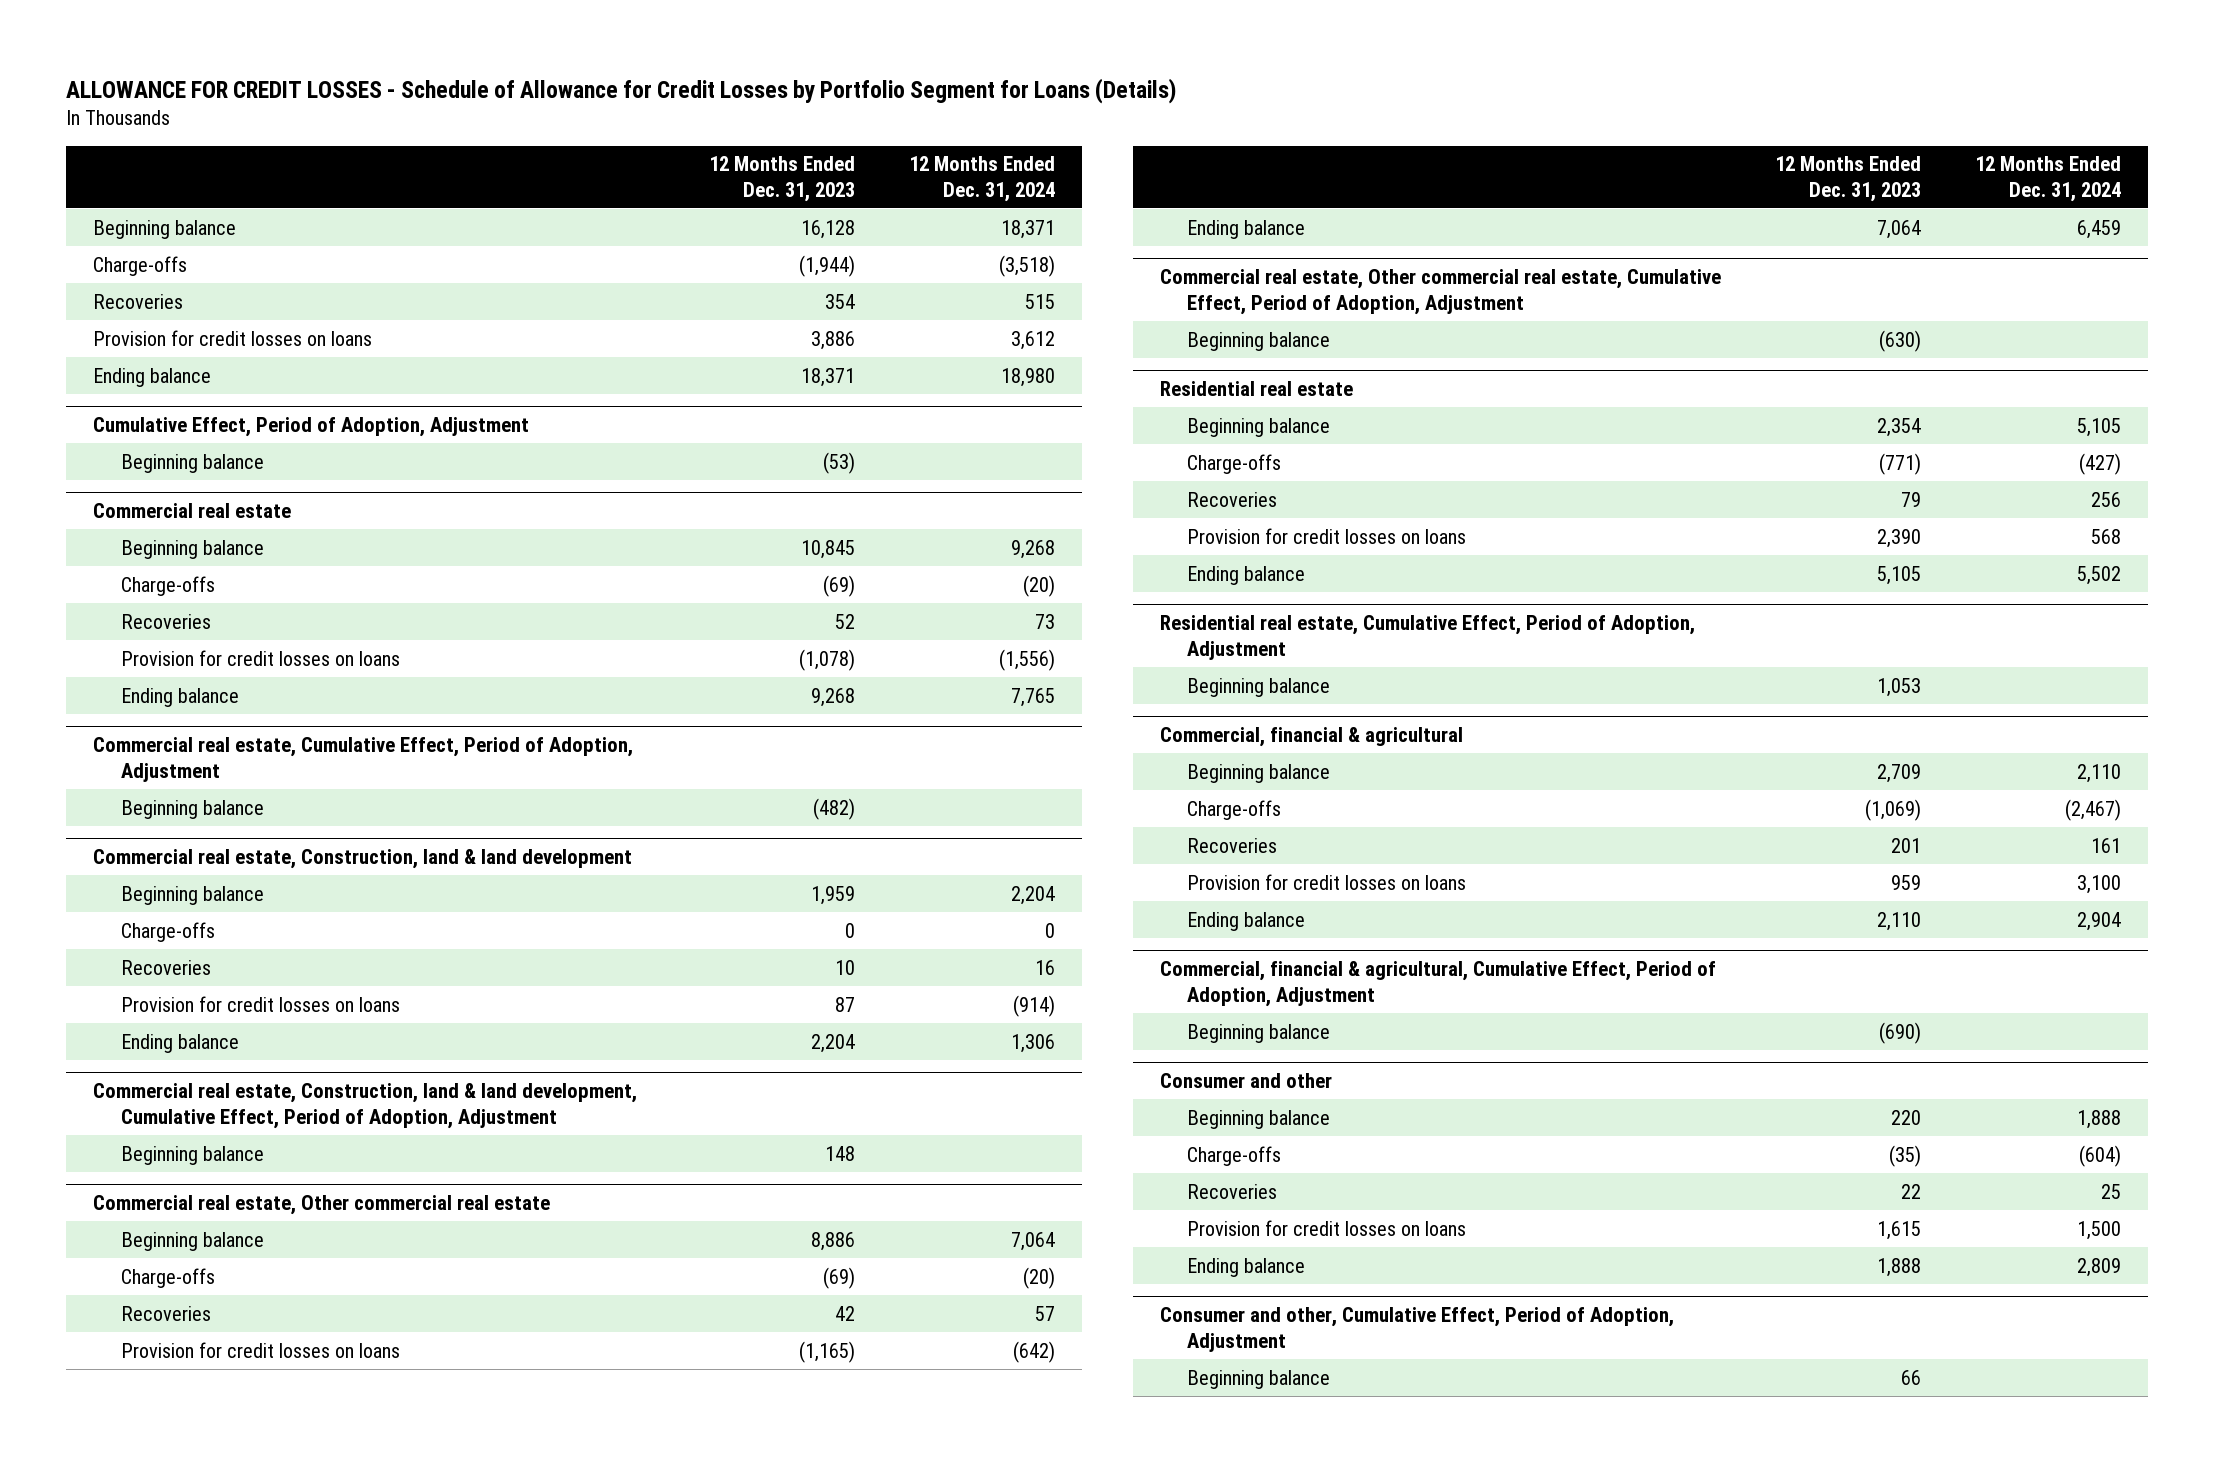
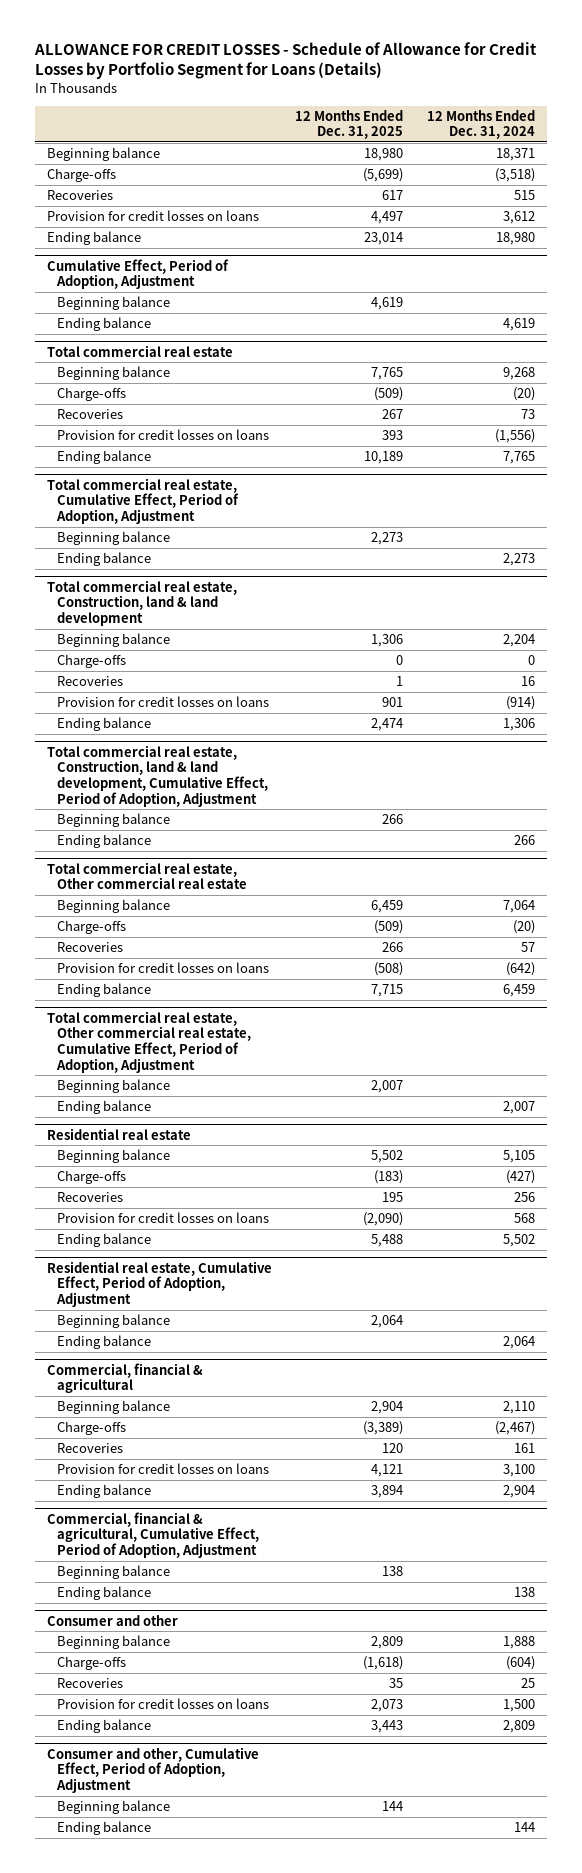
[708,156,855,202] 12 Months Ended Dec. 31, 2023 -> none
none -> [295,109,404,140] 12 Months Ended Dec. 31, 2025
none -> [57,317,152,332] Ending balance
[93,503,292,519] Commercial real estate -> [46,344,233,357] Total commercial real estate
[93,737,634,782] Commercial real estate, Cumulative Effect, Period of Adoption, Adjustment -> [46,477,240,524] Total commercial real estate, Cumulative Effect, Period of Adoption, Adjustment
none -> [57,552,152,567] Ending balance
[93,849,633,870] Commercial real estate, Construction, land & land development -> [46,579,237,626] Total commercial real estate, Construction, land & land development
[93,1083,638,1129] Commercial real estate, Construction, land & land development, Cumulative Effect, Period of Adoption, Adjustment -> [46,744,269,807] Total commercial real estate, Construction, land & land development, Cumulative Effect, Period of Adoption, Adjustment
none -> [57,834,152,849] Ending balance
[93,1195,551,1216] Commercial real estate, Other commercial real estate -> [46,861,248,890] Total commercial real estate, Other commercial real estate
[1159,269,1721,315] Commercial real estate, Other commercial real estate, Cumulative Effect, Period of Adoption, Adjustment -> [46,1010,252,1073] Total commercial real estate, Other commercial real estate, Cumulative Effect, Period of Adoption, Adjustment
none -> [57,1100,152,1115] Ending balance
none -> [57,1335,152,1350] Ending balance
none -> [57,1586,152,1601] Ending balance
none -> [57,1821,152,1836] Ending balance

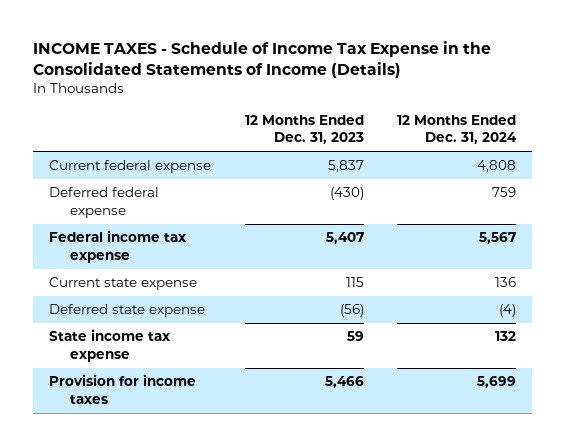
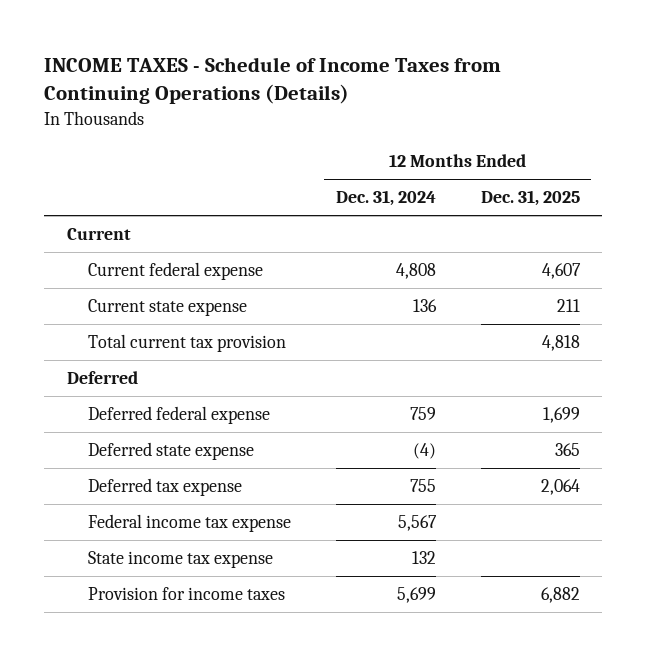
[32,40,491,78] INCOME TAXES - Schedule of Income Tax Expense in the Consolidated Statements of Income (Details) -> [44,57,502,105] INCOME TAXES - Schedule of Income Taxes from Continuing Operations (Details)
[244,114,364,145] 12 Months Ended Dec. 31, 2023 -> none
none -> [480,190,580,207] Dec. 31, 2025
none -> [66,228,131,241] Current
none -> [87,334,286,353] Total current tax provision
none -> [66,371,138,385] Deferred
[49,187,160,218] Deferred federal expense -> [87,406,270,425] Deferred federal expense
none -> [87,478,242,497] Deferred tax expense
[49,230,187,263] Federal income tax expense -> [87,514,291,533] Federal income tax expense

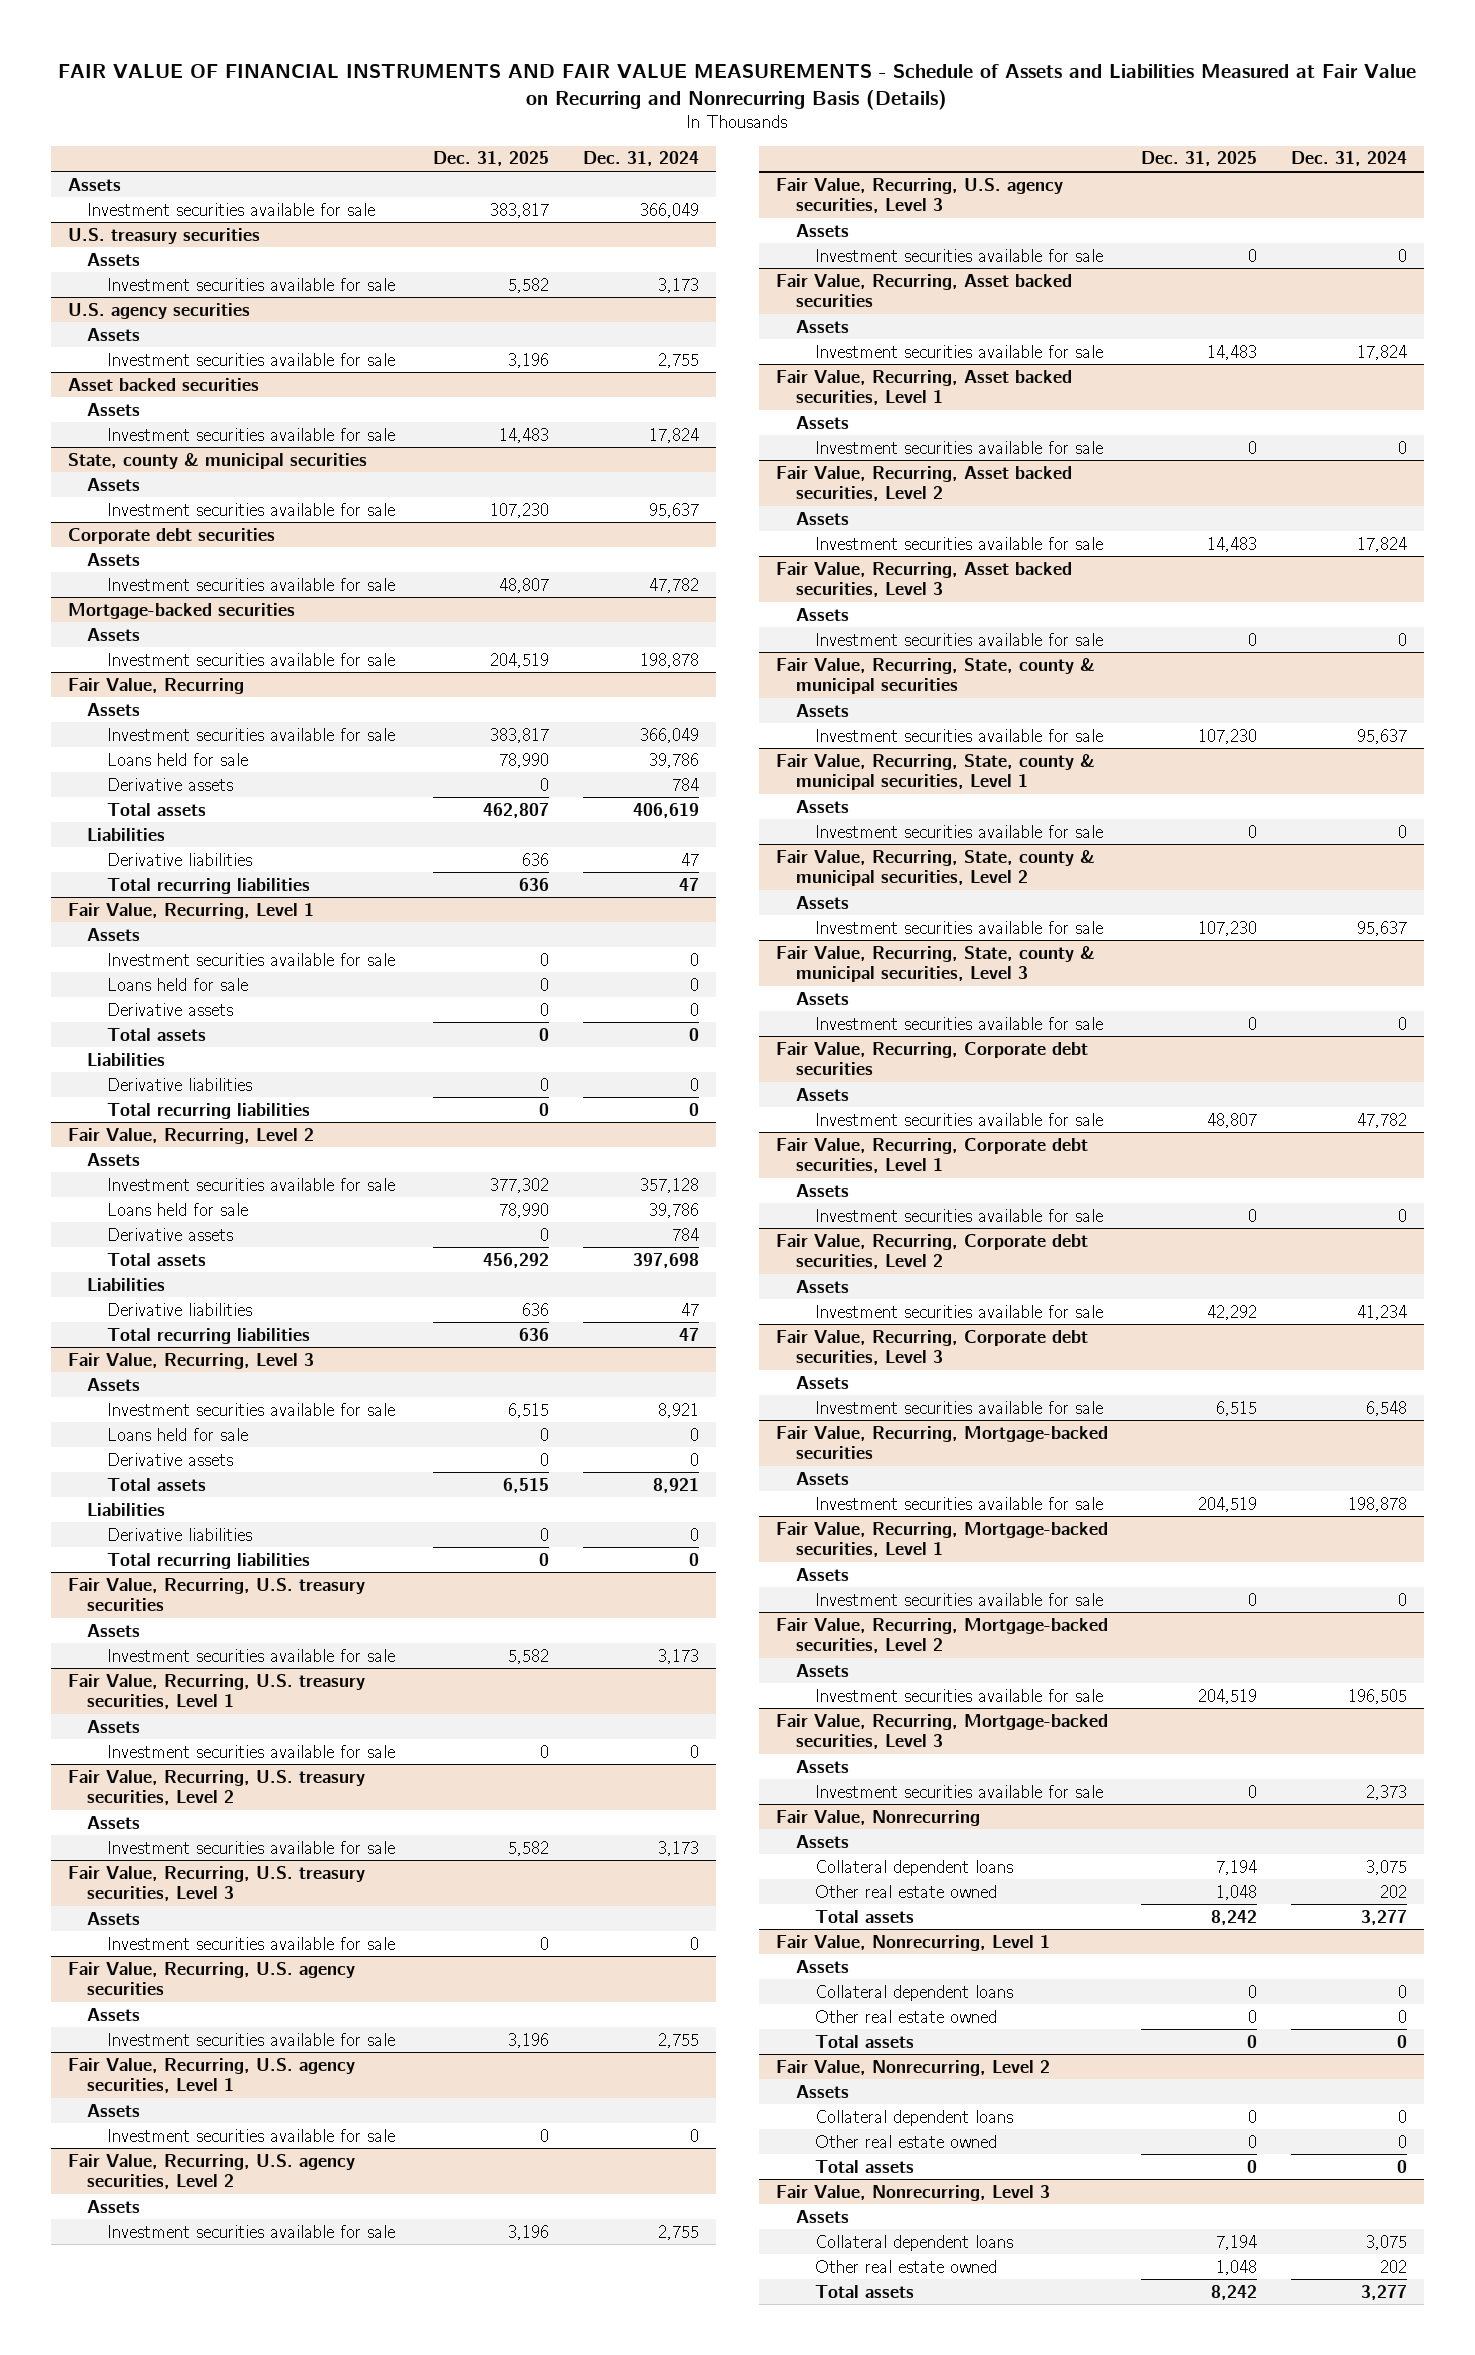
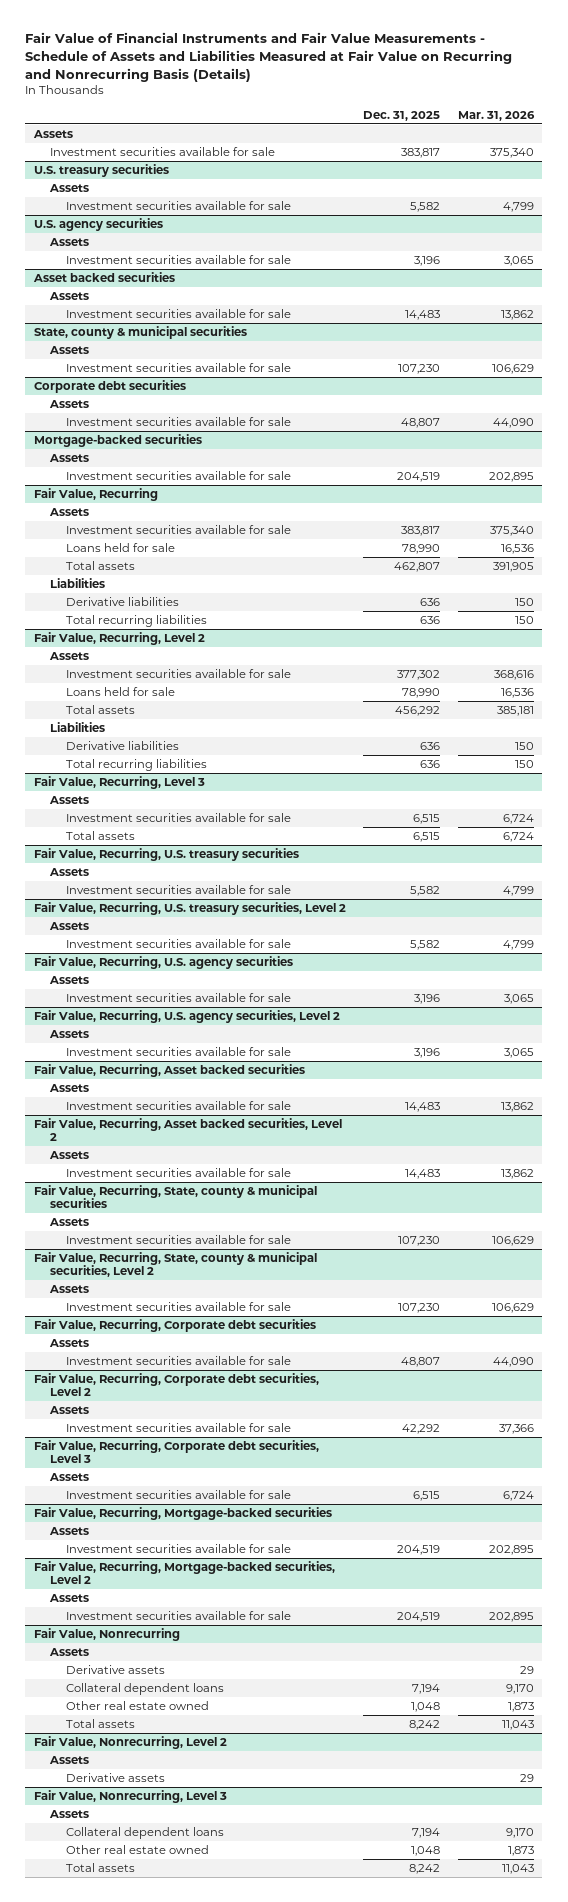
[58,63,1417,110] FAIR VALUE OF FINANCIAL INSTRUMENTS AND FAIR VALUE MEASUREMENTS - Schedule of Assets and Liabilities Measured at Fair Value on Recurring and Nonrecurring Basis (Details) -> [25,32,513,82] Fair Value of Financial Instruments and Fair Value Measurements - Schedule of Assets and Liabilities Measured at Fair Value on Recurring and Nonrecurring Basis (Details)
[582,151,699,167] Dec. 31, 2024 -> none
none -> [457,110,535,121] Mar. 31, 2026
[107,777,234,791] Derivative assets -> none
[67,902,314,919] Fair Value, Recurring, Level 1 -> none
[87,927,141,941] Assets -> none
[107,952,396,966] Investment securities available for sale -> none
[107,977,249,991] Loans held for sale -> none
[107,1002,234,1016] Derivative assets -> none
[107,1027,207,1041] Total assets -> none
[87,1052,166,1066] Liabilities -> none
[107,1077,253,1091] Derivative liabilities -> none
[107,1102,311,1119] Total recurring liabilities -> none
[107,1227,234,1241] Derivative assets -> none
[107,1427,249,1441] Loans held for sale -> none
[107,1452,234,1466] Derivative assets -> none
[87,1502,166,1516] Liabilities -> none
[107,1527,253,1541] Derivative liabilities -> none
[107,1552,311,1569] Total recurring liabilities -> none
[67,1673,365,1710] Fair Value, Recurring, U.S. treasury securities, Level 1 -> none
[87,1719,141,1733] Assets -> none
[107,1744,396,1758] Investment securities available for sale -> none
[67,1865,365,1902] Fair Value, Recurring, U.S. treasury securities, Level 3 -> none
[87,1911,141,1925] Assets -> none
[107,1936,396,1950] Investment securities available for sale -> none
[67,2057,355,2094] Fair Value, Recurring, U.S. agency securities, Level 1 -> none
[87,2103,141,2117] Assets -> none
[107,2128,396,2142] Investment securities available for sale -> none
[775,177,1063,214] Fair Value, Recurring, U.S. agency securities, Level 3 -> none
[795,223,849,237] Assets -> none
[815,248,1104,262] Investment securities available for sale -> none
[775,369,1072,406] Fair Value, Recurring, Asset backed securities, Level 1 -> none
[795,415,849,429] Assets -> none
[815,440,1104,454] Investment securities available for sale -> none
[775,561,1072,598] Fair Value, Recurring, Asset backed securities, Level 3 -> none
[795,607,849,621] Assets -> none
[815,632,1104,646] Investment securities available for sale -> none
[775,753,1095,791] Fair Value, Recurring, State, county & municipal securities, Level 1 -> none
[795,799,849,813] Assets -> none
[815,824,1104,838] Investment securities available for sale -> none
[775,945,1095,983] Fair Value, Recurring, State, county & municipal securities, Level 3 -> none
[795,991,849,1005] Assets -> none
[815,1016,1104,1030] Investment securities available for sale -> none
[775,1137,1088,1174] Fair Value, Recurring, Corporate debt securities, Level 1 -> none
[795,1183,849,1197] Assets -> none
[815,1208,1104,1222] Investment securities available for sale -> none
[775,1521,1108,1558] Fair Value, Recurring, Mortgage-backed securities, Level 1 -> none
[795,1567,849,1581] Assets -> none
[815,1592,1104,1606] Investment securities available for sale -> none
[775,1713,1108,1750] Fair Value, Recurring, Mortgage-backed securities, Level 3 -> none
[795,1759,849,1773] Assets -> none
[815,1784,1104,1798] Investment securities available for sale -> none
none -> [65,1664,165,1674] Derivative assets
[775,1934,1050,1951] Fair Value, Nonrecurring, Level 1 -> none
[795,1959,849,1973] Assets -> none
[815,1984,1014,2001] Collateral dependent loans -> none
[815,2009,998,2023] Other real estate owned -> none
[815,2034,915,2048] Total assets -> none
[815,2109,1014,2126] Collateral dependent loans -> none
[815,2134,998,2148] Other real estate owned -> none
[815,2159,915,2173] Total assets -> none
none -> [65,1772,165,1782] Derivative assets

